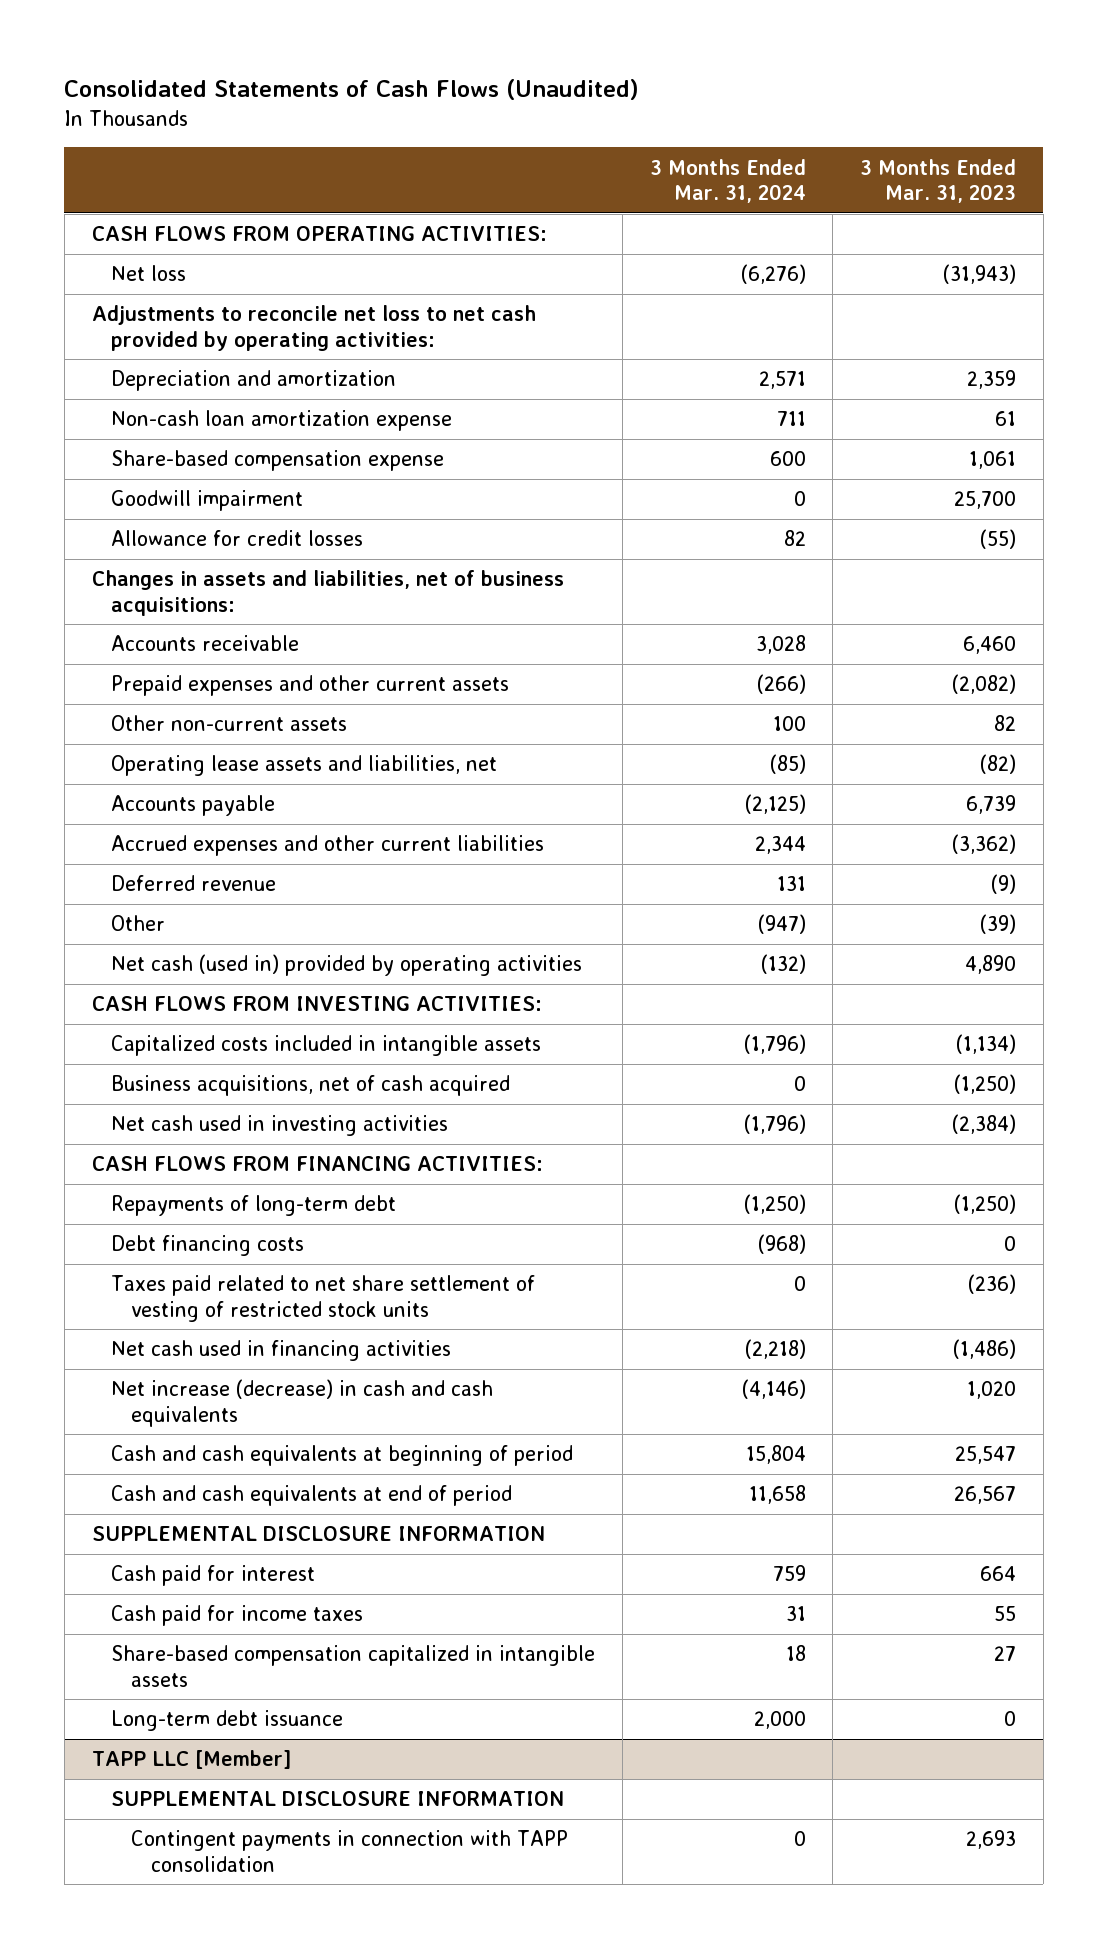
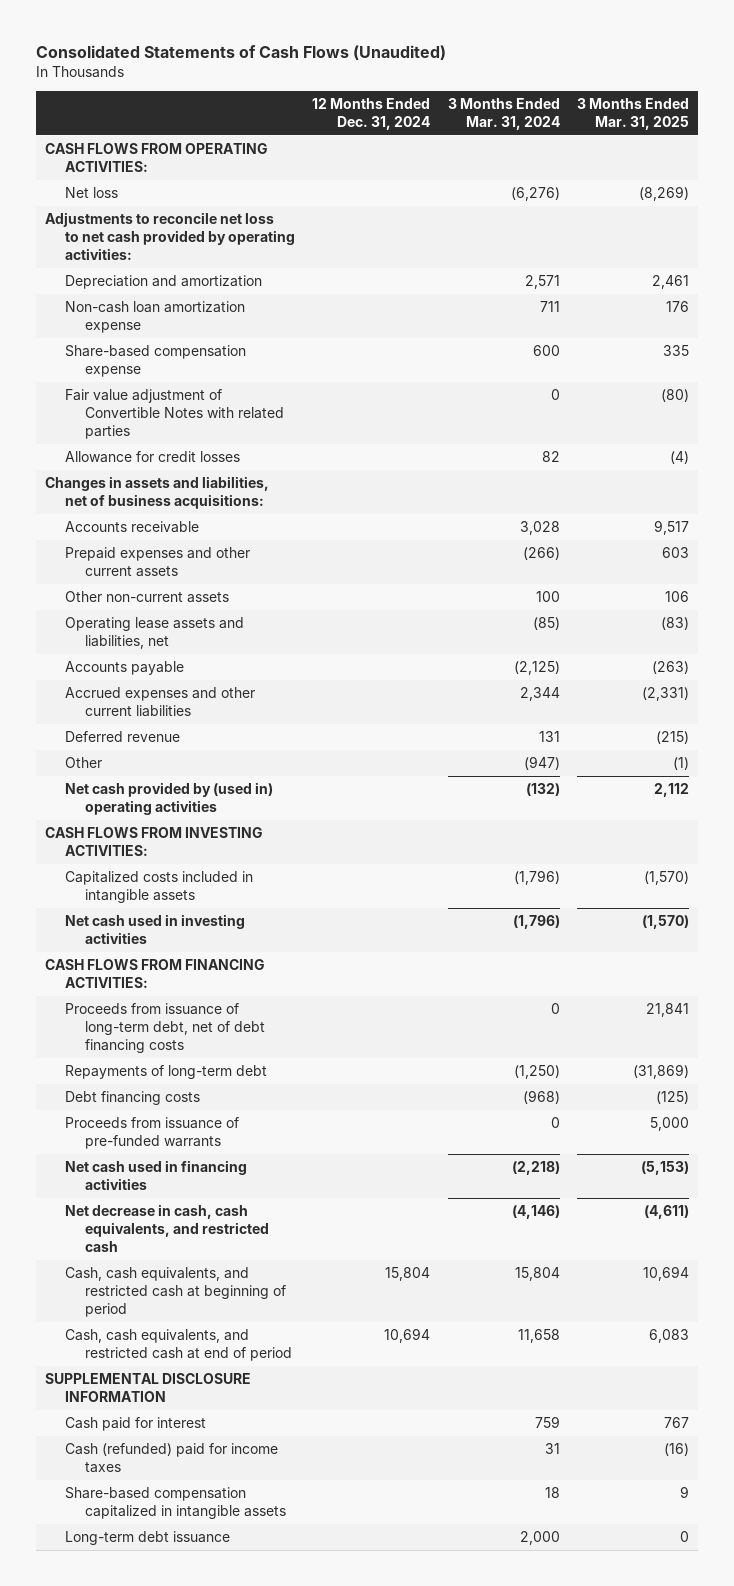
[860,158,1017,204] 3 Months Ended Mar. 31, 2023 -> none
none -> [312,98,431,131] 12 Months Ended Dec. 31, 2024
none -> [577,98,690,131] 3 Months Ended Mar. 31, 2025
[111,490,304,512] Goodwill impairment -> none
none -> [64,389,284,440] Fair value adjustment of Convertible Notes with related parties
[111,954,583,977] Net cash (used in) provided by operating activities -> [64,782,273,816] Net cash provided by (used in) operating activities
[111,1075,511,1097] Business acquisitions, net of cash acquired -> none
none -> [64,1003,265,1054] Proceeds from issuance of long-term debt, net of debt financing costs
[111,1275,536,1322] Taxes paid related to net share settlement of vesting of restricted stock units -> none
none -> [64,1117,239,1150] Proceeds from issuance of pre-funded warrants
[111,1379,494,1427] Net increase (decrease) in cash and cash equivalents -> [64,1204,269,1253] Net decrease in cash, cash equivalents, and restricted cash
[111,1445,574,1467] Cash and cash equivalents at beginning of period -> [64,1267,286,1318] Cash, cash equivalents, and restricted cash at beginning of period
[111,1485,513,1507] Cash and cash equivalents at end of period -> [64,1329,292,1362] Cash, cash equivalents, and restricted cash at end of period
[111,1605,364,1627] Cash paid for income taxes -> [64,1443,278,1474] Cash (refunded) paid for income taxes
[91,1750,291,1770] TAPP LLC [Member] -> none
[111,1791,565,1807] SUPPLEMENTAL DISCLOSURE INFORMATION -> none
[131,1830,569,1872] Contingent payments in connection with TAPP consolidation -> none

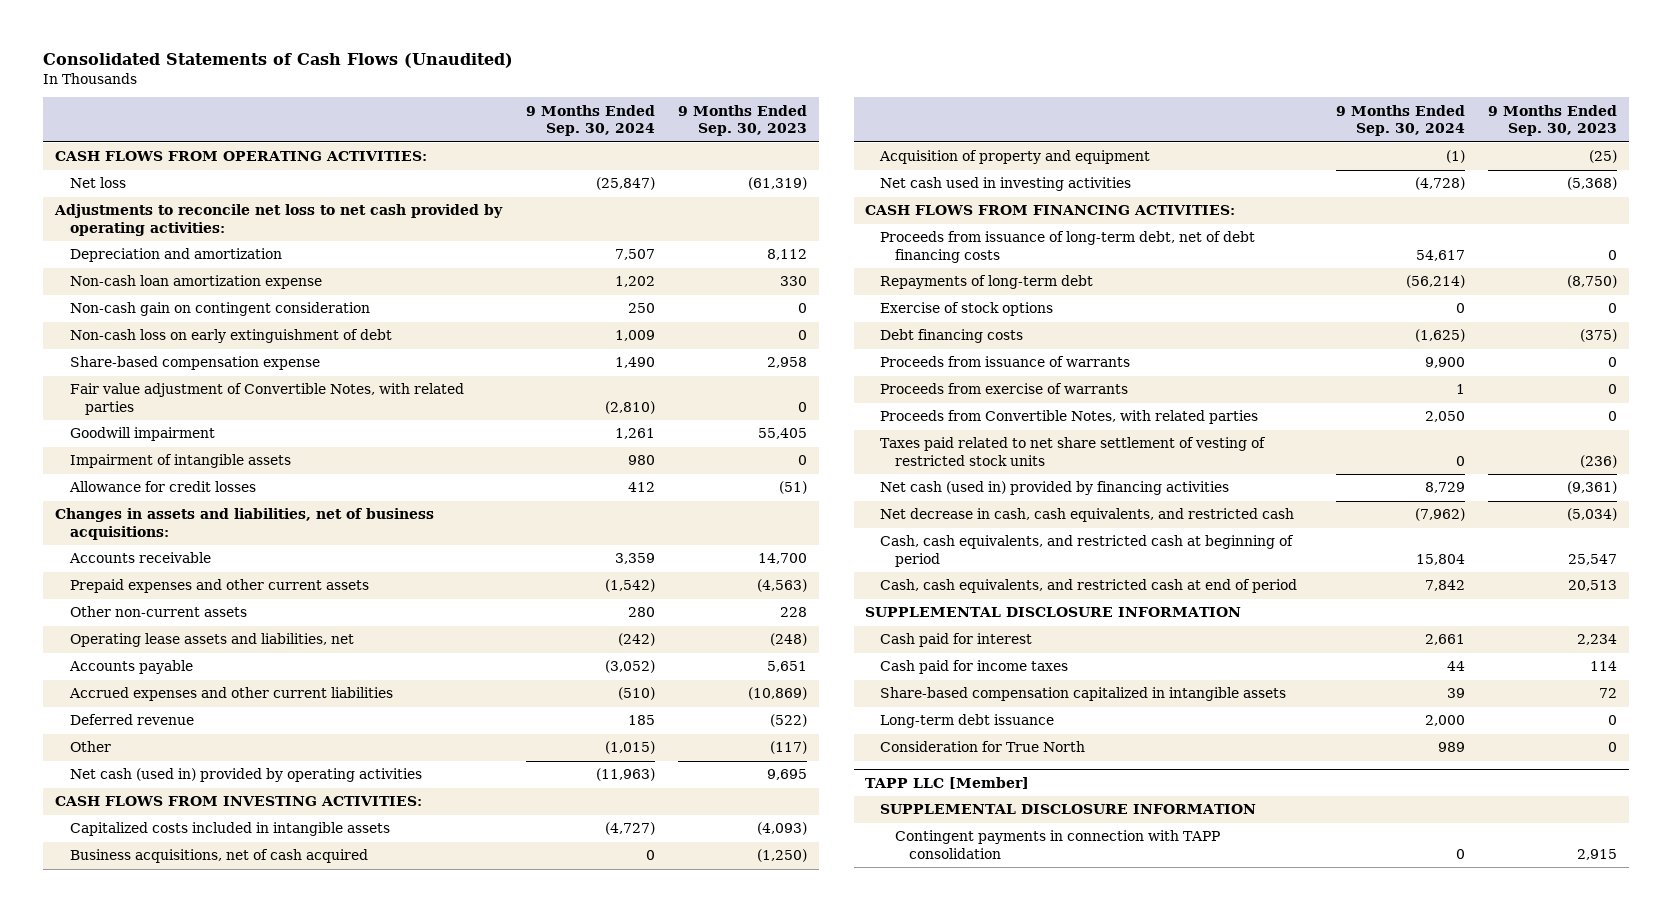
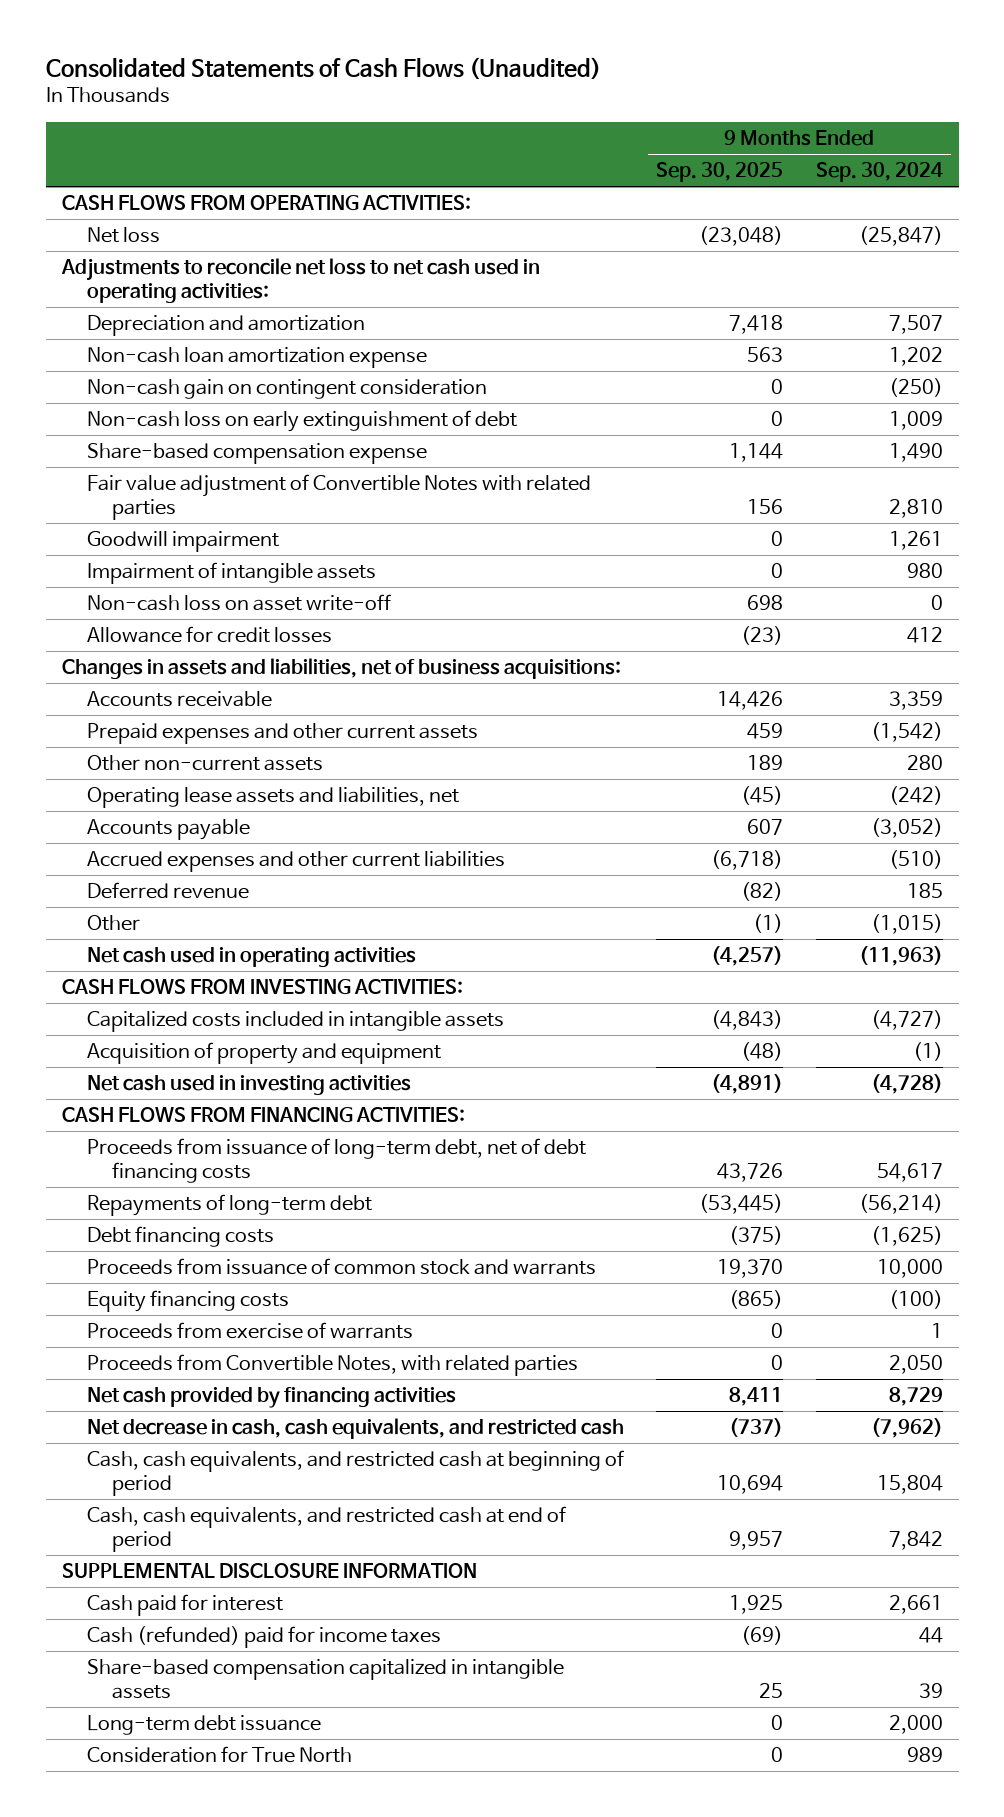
[678,104,808,137] 9 Months Ended Sep. 30, 2023 -> none
none -> [656,162,784,183] Sep. 30, 2025
[54,204,504,236] Adjustments to reconcile net loss to net cash provided by operating activities: -> [60,258,540,304] Adjustments to reconcile net loss to net cash used in operating activities:
[627,303,655,314] 250 -> [888,378,943,398] (250)
[69,383,464,415] Fair value adjustment of Convertible Notes, with related parties -> [86,474,591,521] Fair value adjustment of Convertible Notes with related parties
[604,400,655,414] (2,810) -> [888,499,943,519] 2,810
none -> [86,594,391,612] Non-cash loss on asset write-off
[69,768,422,783] Net cash (used in) provided by operating activities -> [86,947,416,968] Net cash used in operating activities
[69,849,368,864] Business acquisitions, net of cash acquired -> none
[879,302,1053,317] Exercise of stock options -> none
[879,356,1130,368] Proceeds from issuance of warrants -> [86,1258,596,1276] Proceeds from issuance of common stock and warrants
[1424,357,1465,369] 9,900 -> [876,1259,943,1279] 10,000
none -> [86,1290,289,1313] Equity financing costs
[879,437,1266,466] Taxes paid related to net share settlement of vesting of restricted stock units -> none
[879,481,1229,496] Net cash (used in) provided by financing activities -> [86,1387,456,1409] Net cash provided by financing activities
[879,660,1068,675] Cash paid for income taxes -> [86,1626,441,1649] Cash (refunded) paid for income taxes
[865,777,1030,790] TAPP LLC [Member] -> none
[879,804,1256,815] SUPPLEMENTAL DISCLOSURE INFORMATION -> none
[894,830,1220,859] Contingent payments in connection with TAPP consolidation -> none

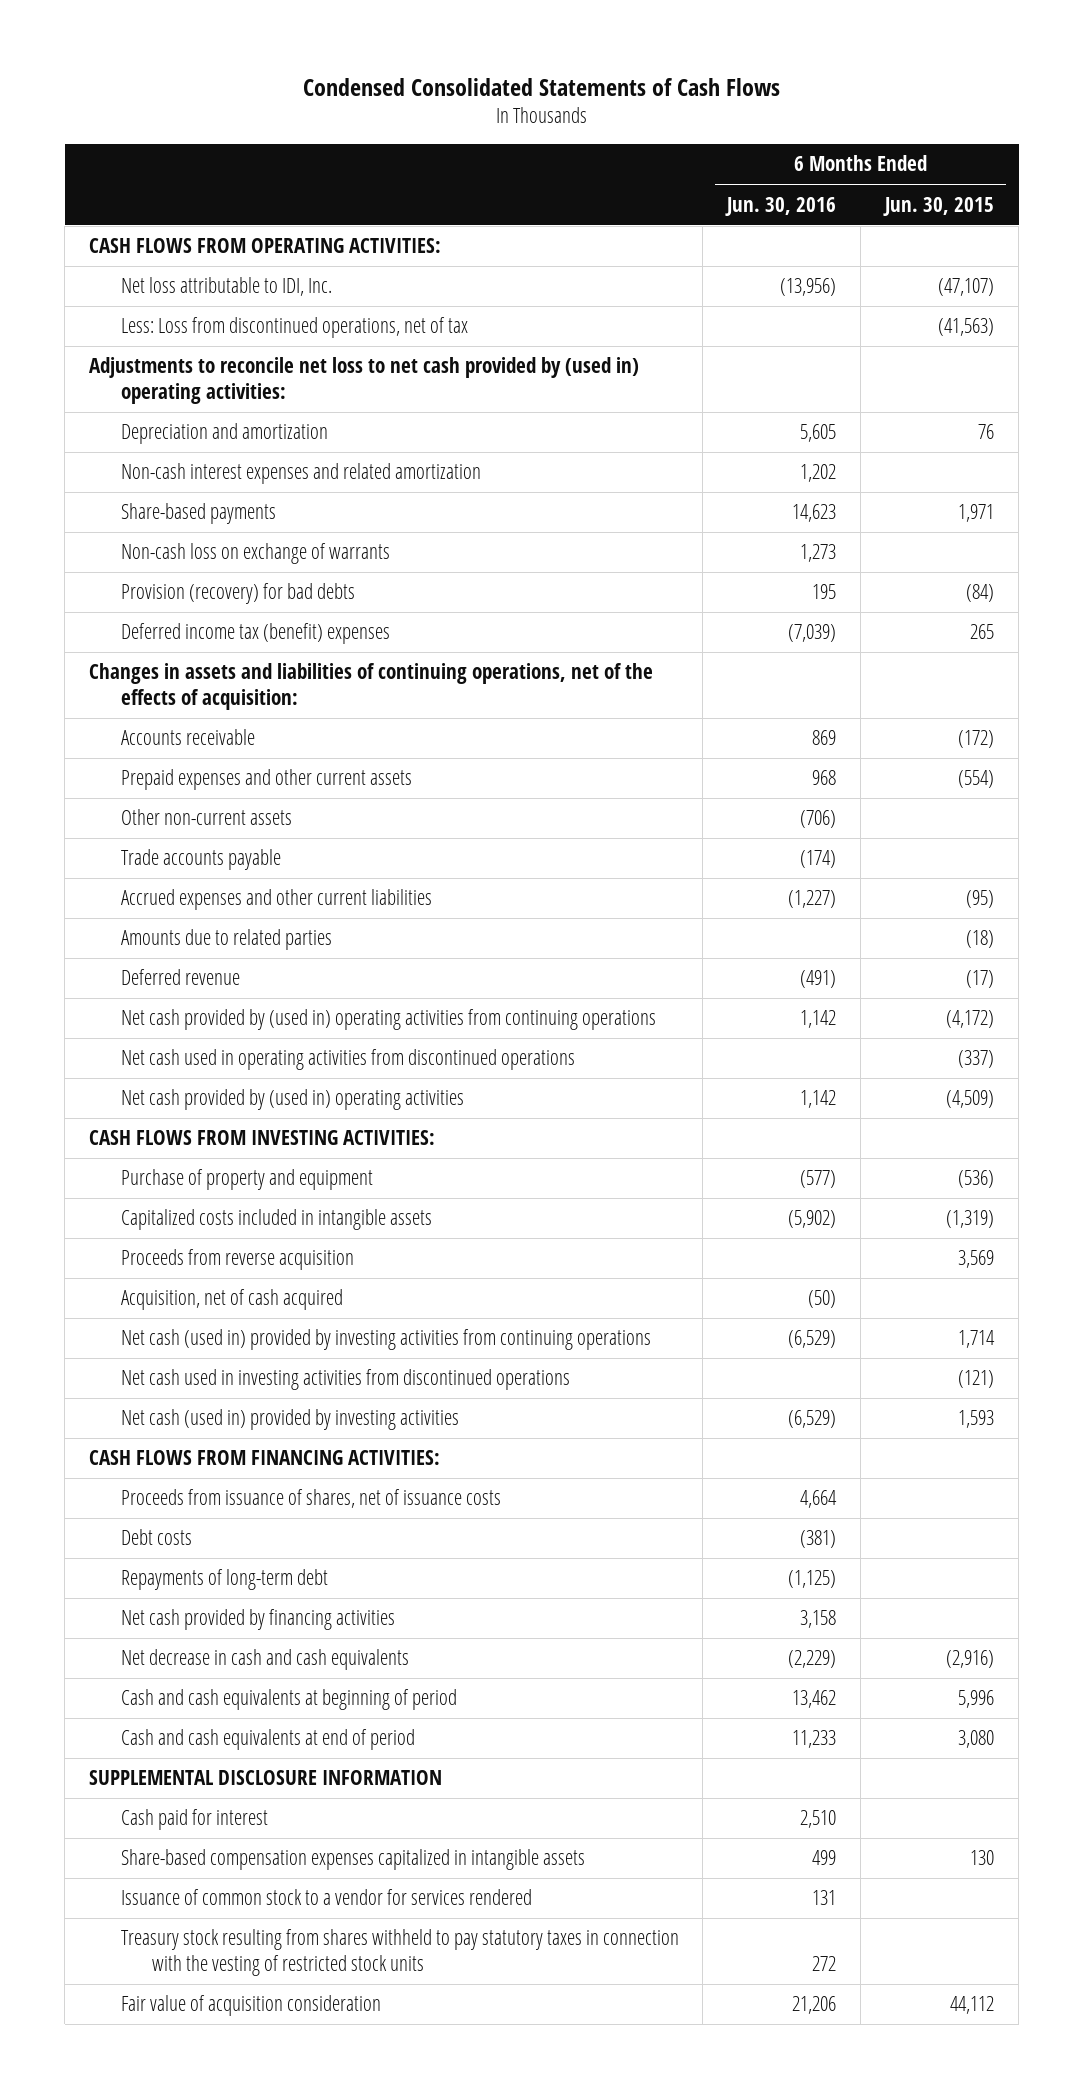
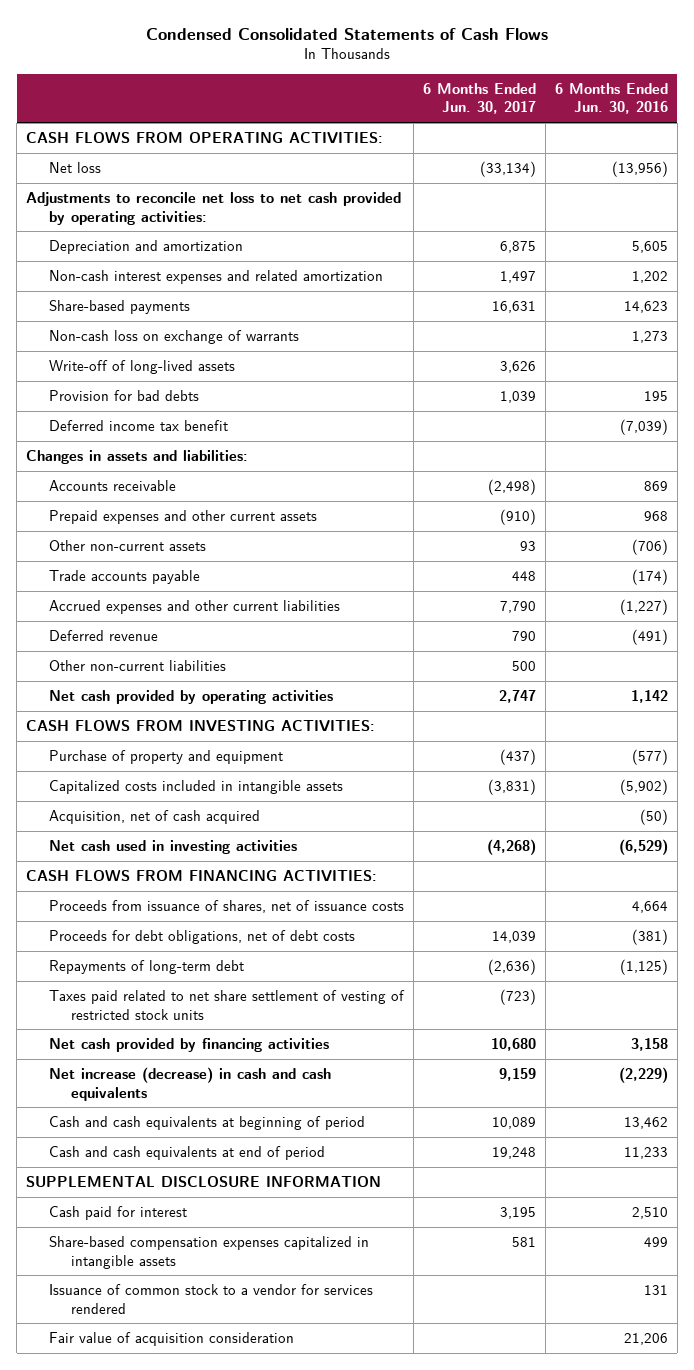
[883,196,995,216] Jun. 30, 2015 -> none
none -> [422,82,536,115] 6 Months Ended Jun. 30, 2017
[120,317,468,339] Less: Loss from discontinued operations, net of tax -> none
[120,277,332,297] Net loss attributable to IDI, Inc. -> [48,161,101,173] Net loss
[89,357,640,405] Adjustments to reconcile net loss to net cash provided by (used in) operating activities: -> [26,191,402,225] Adjustments to reconcile net loss to net cash provided by operating activities:
none -> [48,359,235,374] Write-off of long-lived assets
[120,583,355,605] Provision (recovery) for bad debts -> [48,389,199,401] Provision for bad debts
[120,623,390,645] Deferred income tax (benefit) expenses -> [48,419,228,431] Deferred income tax benefit
[89,663,654,711] Changes in assets and liabilities of continuing operations, net of the effects of acquisition: -> [26,449,249,464] Changes in assets and liabilities:
[120,929,332,951] Amounts due to related parties -> none
[120,1009,656,1031] Net cash provided by (used in) operating activities from continuing operations -> none
[120,1049,575,1071] Net cash used in operating activities from discontinued operations -> none
none -> [48,659,226,671] Other non-current liabilities
[120,1089,464,1111] Net cash provided by (used in) operating activities -> [48,689,333,704] Net cash provided by operating activities
[120,1249,354,1271] Proceeds from reverse acquisition -> none
[120,1329,651,1351] Net cash (used in) provided by investing activities from continuing operations -> none
[120,1369,570,1391] Net cash used in investing activities from discontinued operations -> none
[120,1409,459,1431] Net cash (used in) provided by investing activities -> [48,839,297,854] Net cash used in investing activities
[120,1529,192,1546] Debt costs -> [48,929,355,944] Proceeds for debt obligations, net of debt costs
none -> [48,989,405,1020] Taxes paid related to net share settlement of vesting of restricted stock units
[120,1649,409,1671] Net decrease in cash and cash equivalents -> [48,1066,331,1101] Net increase (decrease) in cash and cash equivalents
[120,1929,679,1977] Treasury stock resulting from shares withheld to pay statutory taxes in connection with the vesting of restricted stock units -> none

